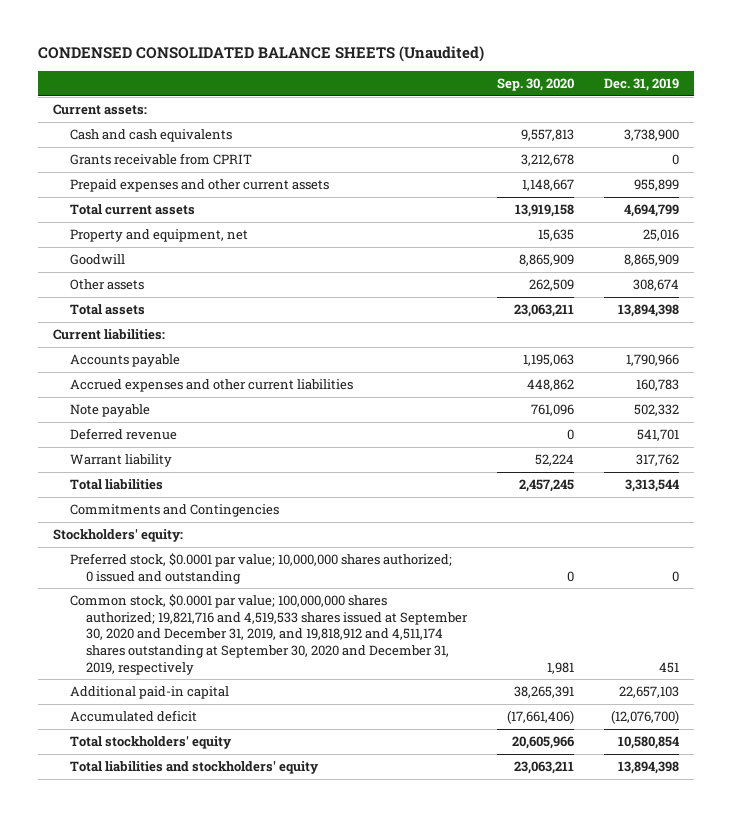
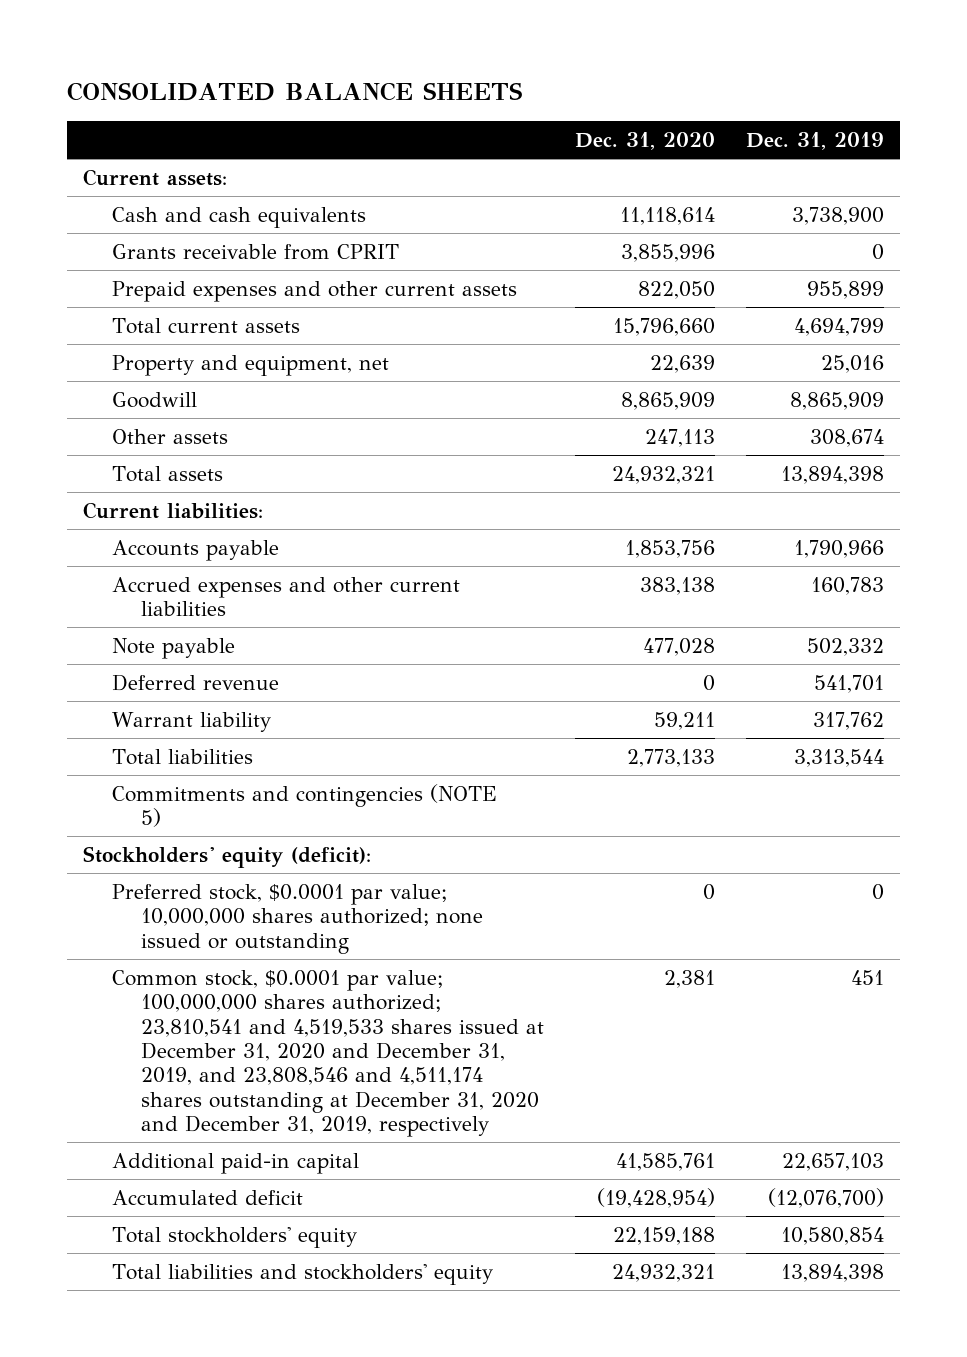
[37,46,484,63] CONDENSED CONSOLIDATED BALANCE SHEETS (Unaudited) -> [67,82,523,102] CONSOLIDATED BALANCE SHEETS
[497,78,575,92] Sep. 30, 2020 -> none
none -> [574,131,715,150] Dec. 31, 2020
[69,504,279,518] Commitments and Contingencies -> [111,783,497,828] Commitments and contingencies (NOTE 5)
[52,529,183,543] Stockholders' equity: -> [82,845,371,868] Stockholders' equity (deficit):
[69,553,452,584] Preferred stock, $0.0001 par value; 10,000,000 shares authorized; 0 issued and outstanding -> [111,883,483,954] Preferred stock, $0.0001 par value; 10,000,000 shares authorized; none issued or outstanding
[69,594,469,675] Common stock, $0.0001 par value; 100,000,000 shares authorized; 19,821,716 and 4,519,533 shares issued at September 30, 2020 and December 31, 2019, and 19,818,912 and 4,511,174 shares outstanding at September 30, 2020 and December 31, 2019, respectively -> [111,969,544,1138] Common stock, $0.0001 par value; 100,000,000 shares authorized; 23,810,541 and 4,519,533 shares issued at December 31, 2020 and December 31, 2019, and 23,808,546 and 4,511,174 shares outstanding at December 31, 2020 and December 31, 2019, respectively

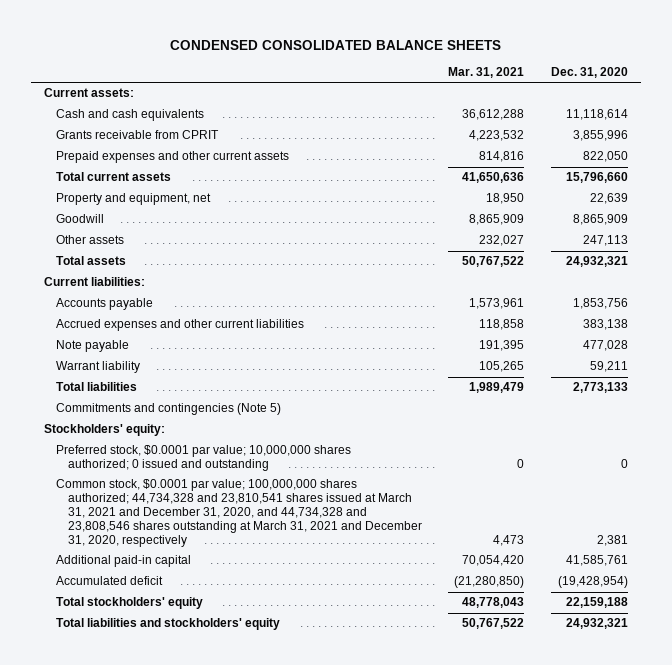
[67,82,523,102] CONSOLIDATED BALANCE SHEETS -> [169,39,501,50] CONDENSED CONSOLIDATED BALANCE SHEETS
[746,131,885,150] Dec. 31, 2019 -> none
none -> [448,67,525,79] Mar. 31, 2021
[111,673,279,691] Deferred revenue -> none
[111,783,497,828] Commitments and contingencies (NOTE 5) -> [56,403,282,416] Commitments and contingencies (Note 5)
[82,845,371,868] Stockholders' equity (deficit): -> [44,424,166,437] Stockholders' equity:
[111,883,483,954] Preferred stock, $0.0001 par value; 10,000,000 shares authorized; none issued or outstanding -> [56,445,352,472] Preferred stock, $0.0001 par value; 10,000,000 shares authorized; 0 issued and outstanding
[111,969,544,1138] Common stock, $0.0001 par value; 100,000,000 shares authorized; 23,810,541 and 4,519,533 shares issued at December 31, 2020 and December 31, 2019, and 23,808,546 and 4,511,174 shares outstanding at December 31, 2020 and December 31, 2019, respectively -> [56,479,423,548] Common stock, $0.0001 par value; 100,000,000 shares authorized; 44,734,328 and 23,810,541 shares issued at March 31, 2021 and December 31, 2020, and 44,734,328 and 23,808,546 shares outstanding at March 31, 2021 and December 31, 2020, respectively

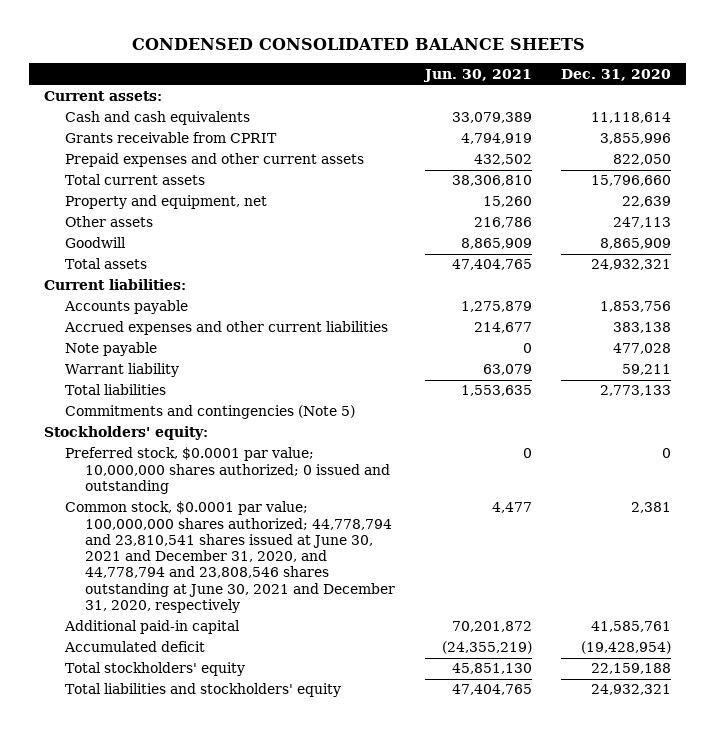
[448,67,525,79] Mar. 31, 2021 -> none
none -> [422,68,532,82] Jun. 30, 2021
[56,214,105,224] Goodwill -> [64,237,126,249] Goodwill
[56,479,423,548] Common stock, $0.0001 par value; 100,000,000 shares authorized; 44,734,328 and 23,810,541 shares issued at March 31, 2021 and December 31, 2020, and 44,734,328 and 23,808,546 shares outstanding at March 31, 2021 and December 31, 2020, respectively -> [64,501,395,613] Common stock, $0.0001 par value; 100,000,000 shares authorized; 44,778,794 and 23,810,541 shares issued at June 30, 2021 and December 31, 2020, and 44,778,794 and 23,808,546 shares outstanding at June 30, 2021 and December 31, 2020, respectively

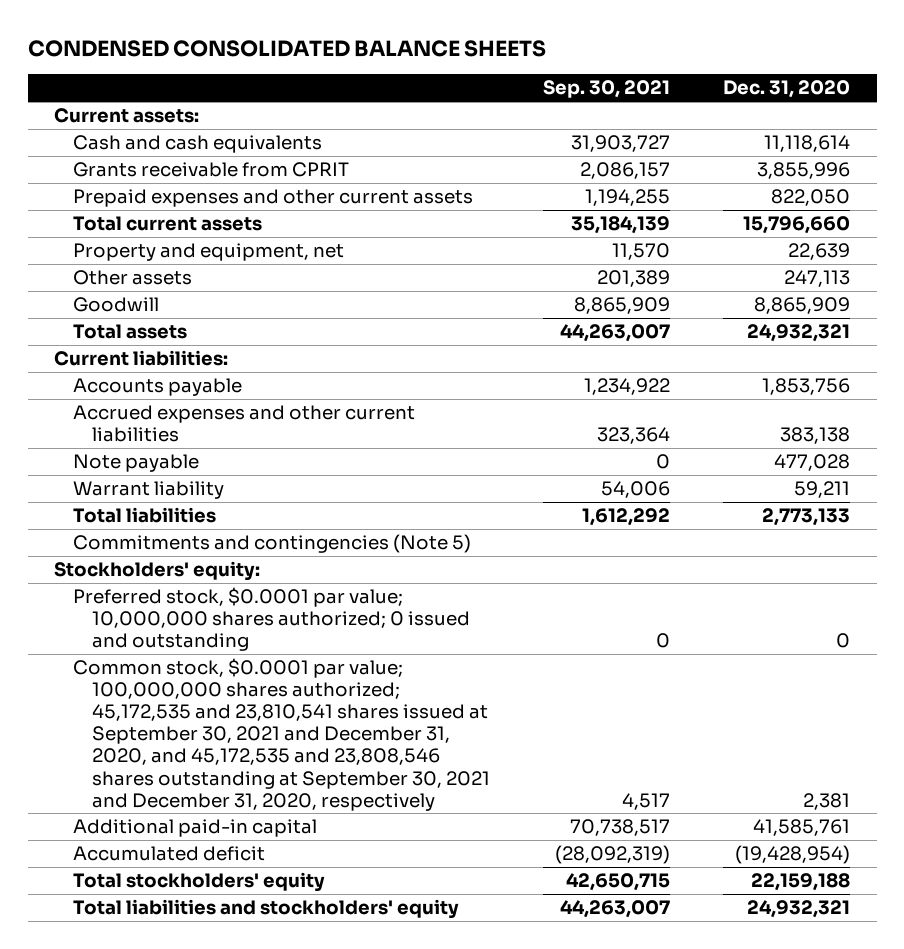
[422,68,532,82] Jun. 30, 2021 -> none
none -> [542,80,670,99] Sep. 30, 2021
[64,501,395,613] Common stock, $0.0001 par value; 100,000,000 shares authorized; 44,778,794 and 23,810,541 shares issued at June 30, 2021 and December 31, 2020, and 44,778,794 and 23,808,546 shares outstanding at June 30, 2021 and December 31, 2020, respectively -> [72,658,490,811] Common stock, $0.0001 par value; 100,000,000 shares authorized; 45,172,535 and 23,810,541 shares issued at September 30, 2021 and December 31, 2020, and 45,172,535 and 23,808,546 shares outstanding at September 30, 2021 and December 31, 2020, respectively

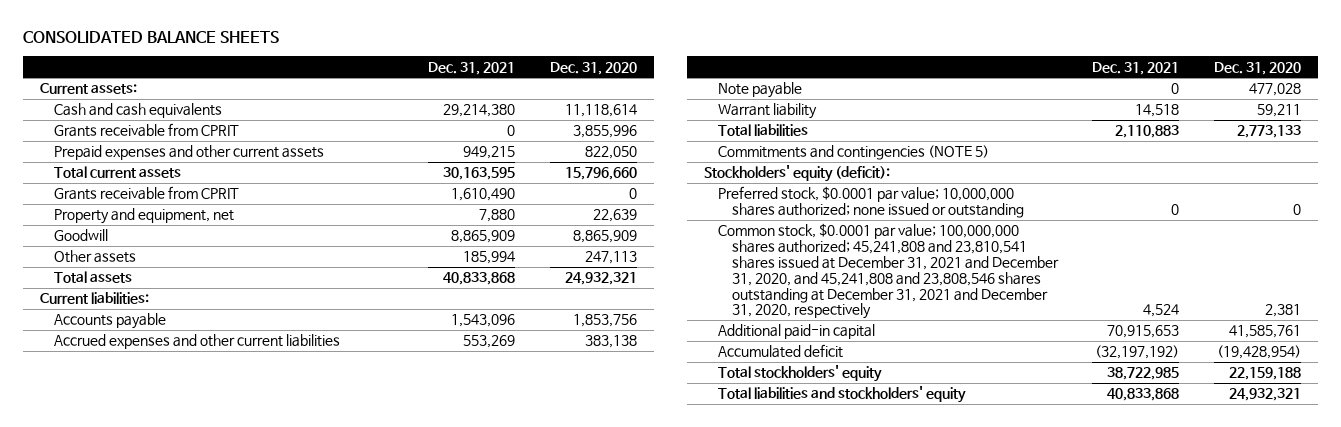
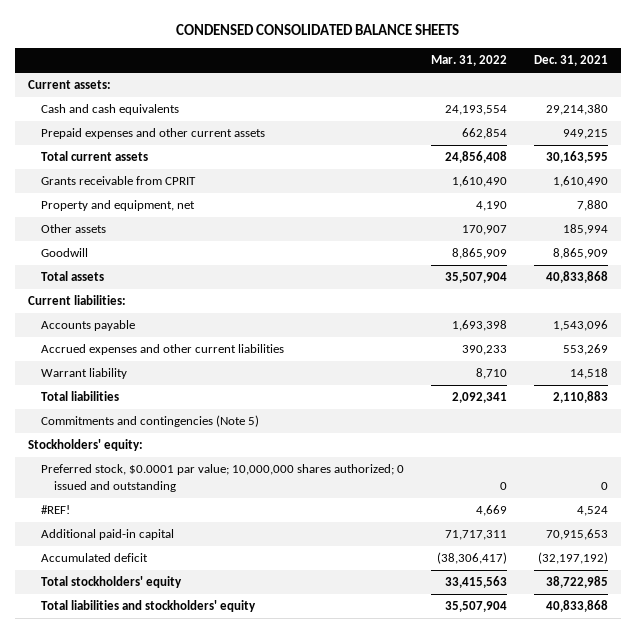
[22,31,279,44] CONSOLIDATED BALANCE SHEETS -> [175,23,459,35] CONDENSED CONSOLIDATED BALANCE SHEETS
[549,61,637,75] Dec. 31, 2020 -> none
none -> [430,55,507,67] Mar. 31, 2022
[53,123,239,138] Grants receivable from CPRIT -> none
[53,229,108,242] Goodwill -> [40,248,88,258] Goodwill
[718,82,803,99] Note payable -> none
[718,145,990,161] Commitments and contingencies (NOTE 5) -> [40,415,259,428] Commitments and contingencies (Note 5)
[704,165,891,183] Stockholders' equity (deficit): -> [28,439,144,452] Stockholders' equity:
[718,186,1024,218] Preferred stock, $0.0001 par value; 10,000,000 shares authorized; none issued or outstanding -> [40,464,404,493] Preferred stock, $0.0001 par value; 10,000,000 shares authorized; 0 issued and outstanding
[718,223,1059,320] Common stock, $0.0001 par value; 100,000,000 shares authorized; 45,241,808 and 23,810,541 shares issued at December 31, 2021 and December 31, 2020, and 45,241,808 and 23,808,546 shares outstanding at December 31, 2021 and December 31, 2020, respectively -> [40,505,70,515] #REF!

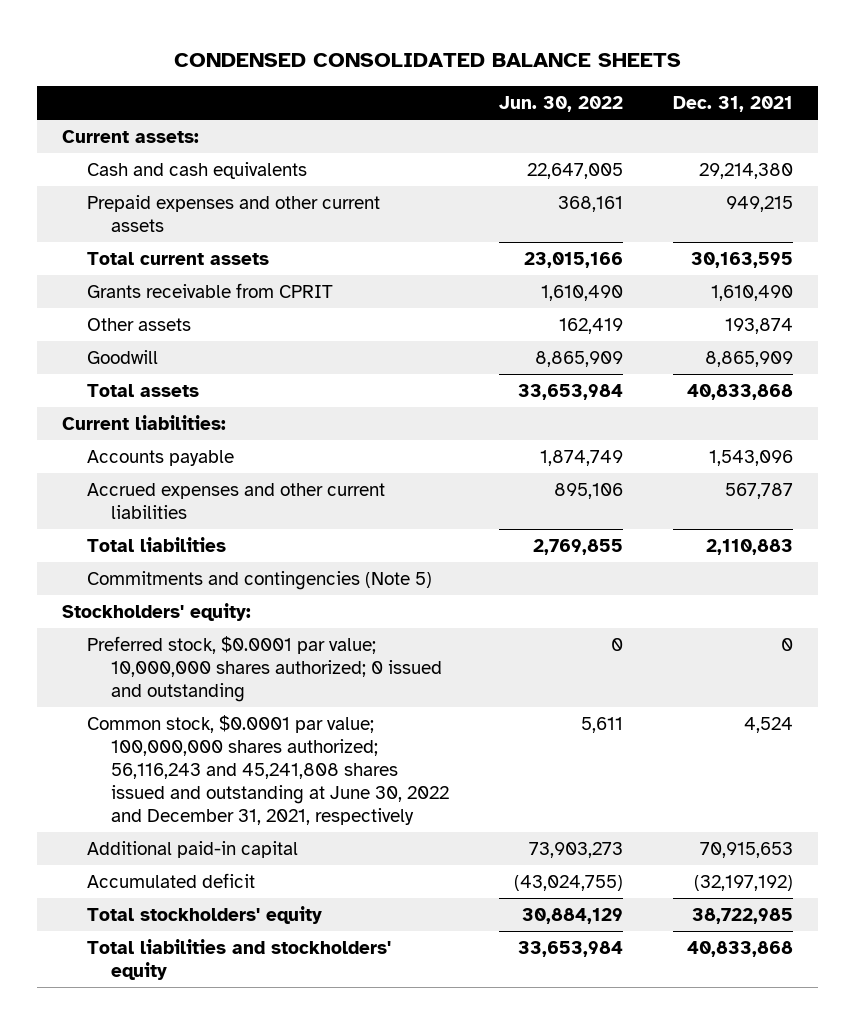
[430,55,507,67] Mar. 31, 2022 -> none
none -> [499,96,624,113] Jun. 30, 2022
[40,200,195,212] Property and equipment, net -> none
[562,224,608,236] 185,994 -> [725,318,794,335] 193,874
[40,368,127,380] Warrant liability -> none
[562,344,608,356] 553,269 -> [725,483,794,500] 567,787
[40,505,70,515] #REF! -> [86,715,450,826] Common stock, $0.0001 par value; 100,000,000 shares authorized; 56,116,243 and 45,241,808 shares issued and outstanding at June 30, 2022 and December 31, 2021, respectively

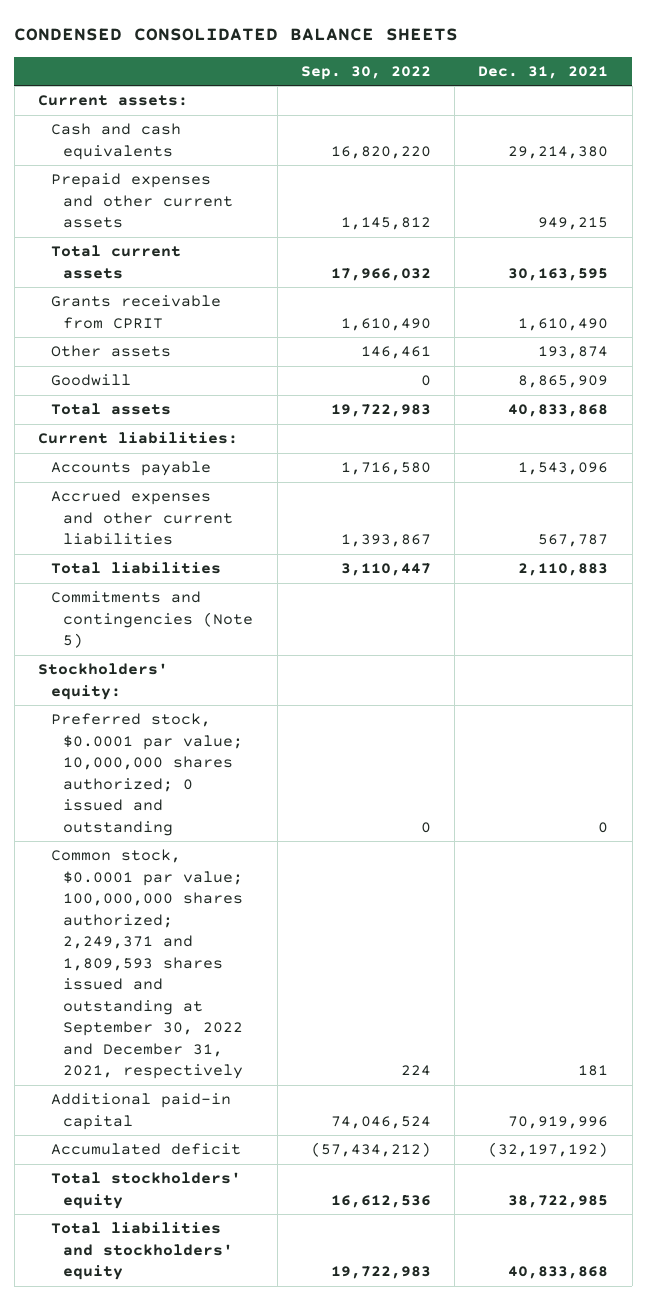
[499,96,624,113] Jun. 30, 2022 -> none
none -> [300,65,431,80] Sep. 30, 2022
[86,715,450,826] Common stock, $0.0001 par value; 100,000,000 shares authorized; 56,116,243 and 45,241,808 shares issued and outstanding at June 30, 2022 and December 31, 2021, respectively -> [50,849,244,1080] Common stock, $0.0001 par value; 100,000,000 shares authorized; 2,249,371 and 1,809,593 shares issued and outstanding at September 30, 2022 and December 31, 2021, respectively
[744,717,794,734] 4,524 -> [578,1065,609,1077] 181
[700,842,794,859] 70,915,653 -> [508,1115,609,1129] 70,919,996

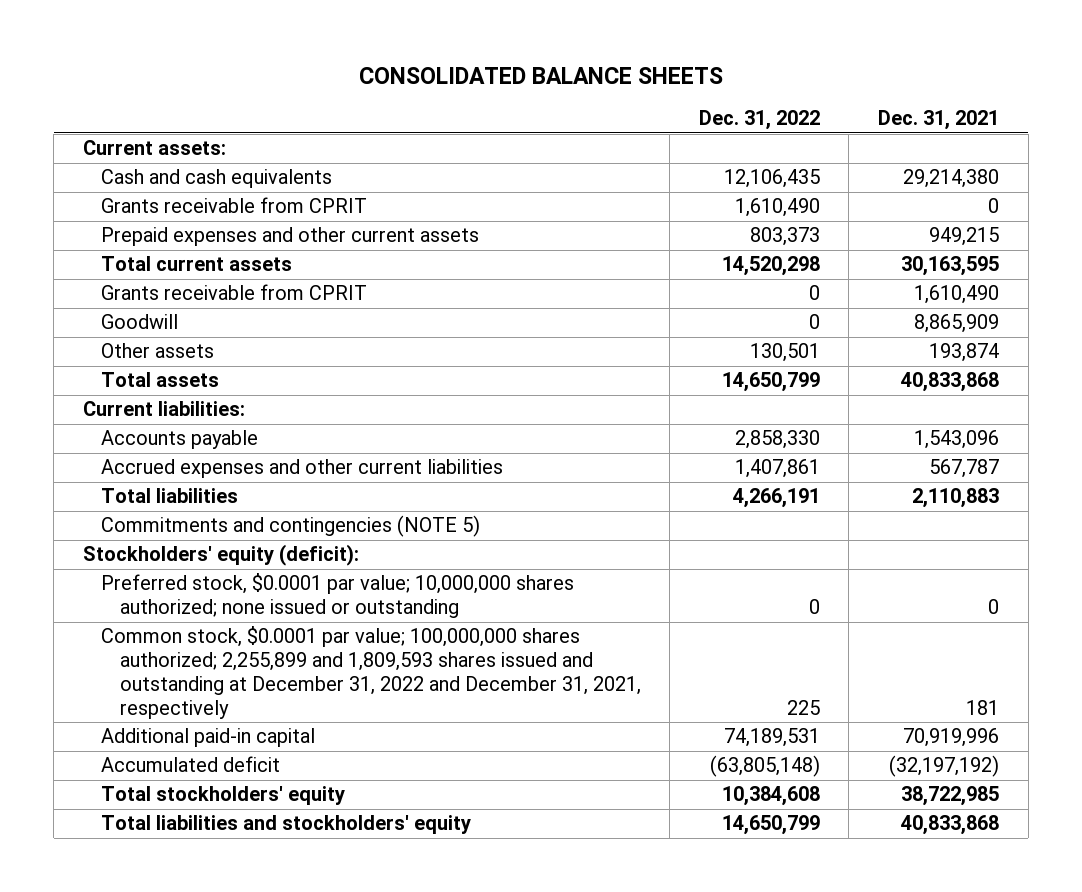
[14,28,459,42] CONDENSED CONSOLIDATED BALANCE SHEETS -> [358,67,723,85] CONSOLIDATED BALANCE SHEETS
[300,65,431,80] Sep. 30, 2022 -> none
none -> [698,110,820,131] Dec. 31, 2022
none -> [101,197,368,214] Grants receivable from CPRIT
[50,345,171,358] Other assets -> [101,343,215,359] Other assets
[50,591,254,649] Commitments and contingencies (Note 5) -> [101,515,481,538] Commitments and contingencies (NOTE 5)
[37,663,168,700] Stockholders' equity: -> [82,544,359,567] Stockholders' equity (deficit):
[50,713,244,836] Preferred stock, $0.0001 par value; 10,000,000 shares authorized; 0 issued and outstanding -> [101,573,575,619] Preferred stock, $0.0001 par value; 10,000,000 shares authorized; none issued or outstanding
[50,849,244,1080] Common stock, $0.0001 par value; 100,000,000 shares authorized; 2,249,371 and 1,809,593 shares issued and outstanding at September 30, 2022 and December 31, 2021, respectively -> [101,626,641,719] Common stock, $0.0001 par value; 100,000,000 shares authorized; 2,255,899 and 1,809,593 shares issued and outstanding at December 31, 2022 and December 31, 2021, respectively

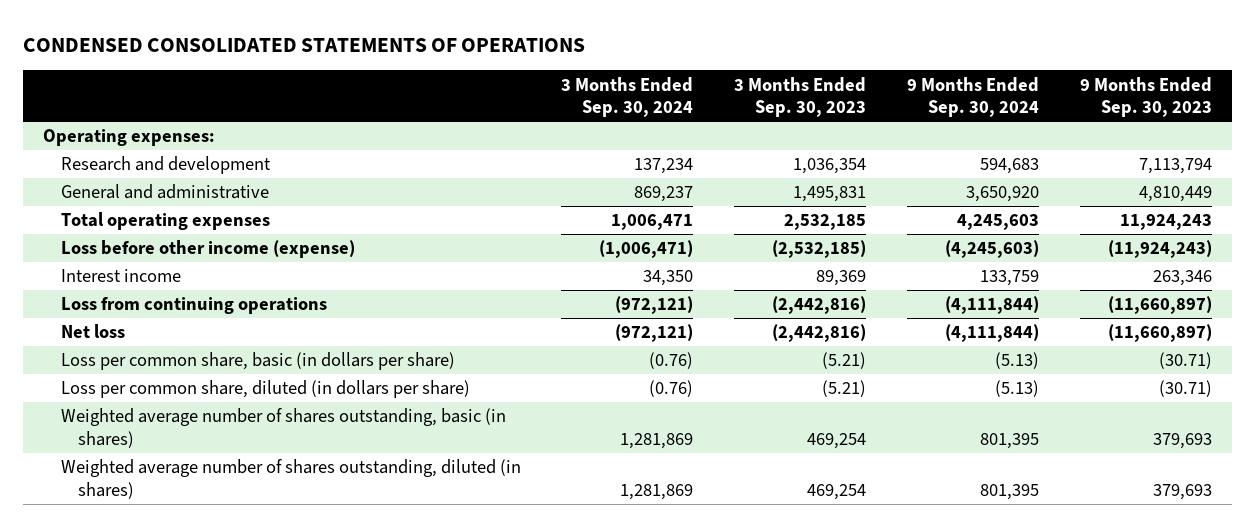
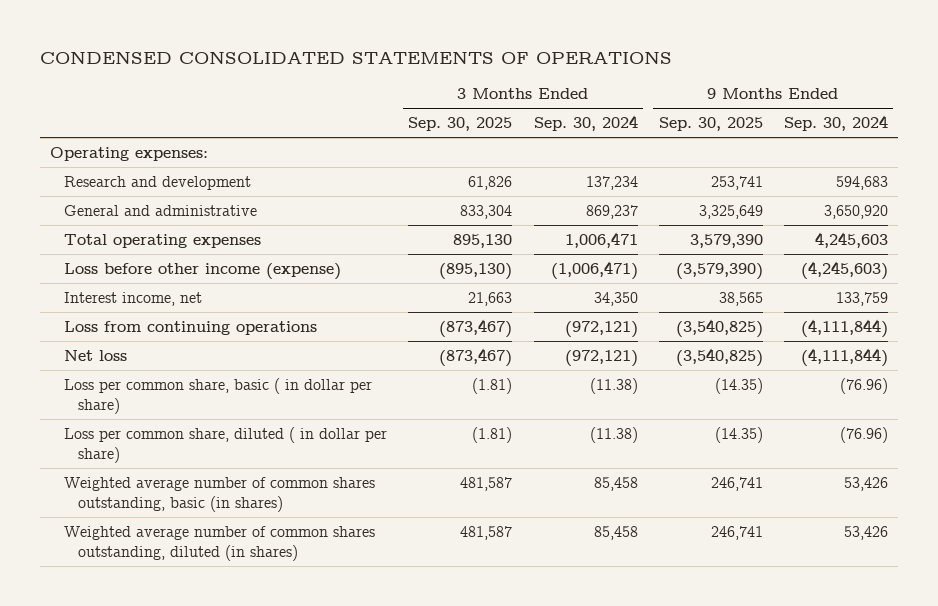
[734,76,867,118] 3 Months Ended Sep. 30, 2023 -> none
[1079,76,1212,118] 9 Months Ended Sep. 30, 2023 -> none
none -> [408,117,513,132] Sep. 30, 2025
none -> [658,117,763,132] Sep. 30, 2025
[60,269,181,283] Interest income -> [64,291,203,306] Interest income, net
[60,352,455,371] Loss per common share, basic (in dollars per share) -> [64,377,373,414] Loss per common share, basic ( in dollar per share)
[649,352,694,370] (0.76) -> [589,377,638,394] (11.38)
[994,352,1039,370] (5.13) -> [839,377,888,394] (76.96)
[60,380,470,399] Loss per common share, diluted (in dollars per share) -> [64,426,388,463] Loss per common share, diluted ( in dollar per share)
[649,380,694,398] (0.76) -> [589,426,638,443] (11.38)
[994,380,1039,398] (5.13) -> [839,426,888,443] (76.96)
[60,408,506,448] Weighted average number of shares outstanding, basic (in shares) -> [64,476,376,512] Weighted average number of common shares outstanding, basic (in shares)
[620,432,694,449] 1,281,869 -> [593,476,638,491] 85,458
[979,432,1039,449] 801,395 -> [843,476,888,491] 53,426
[60,459,521,499] Weighted average number of shares outstanding, diluted (in shares) -> [64,525,376,561] Weighted average number of common shares outstanding, diluted (in shares)
[620,483,694,500] 1,281,869 -> [593,525,638,540] 85,458
[979,483,1039,500] 801,395 -> [843,525,888,540] 53,426

